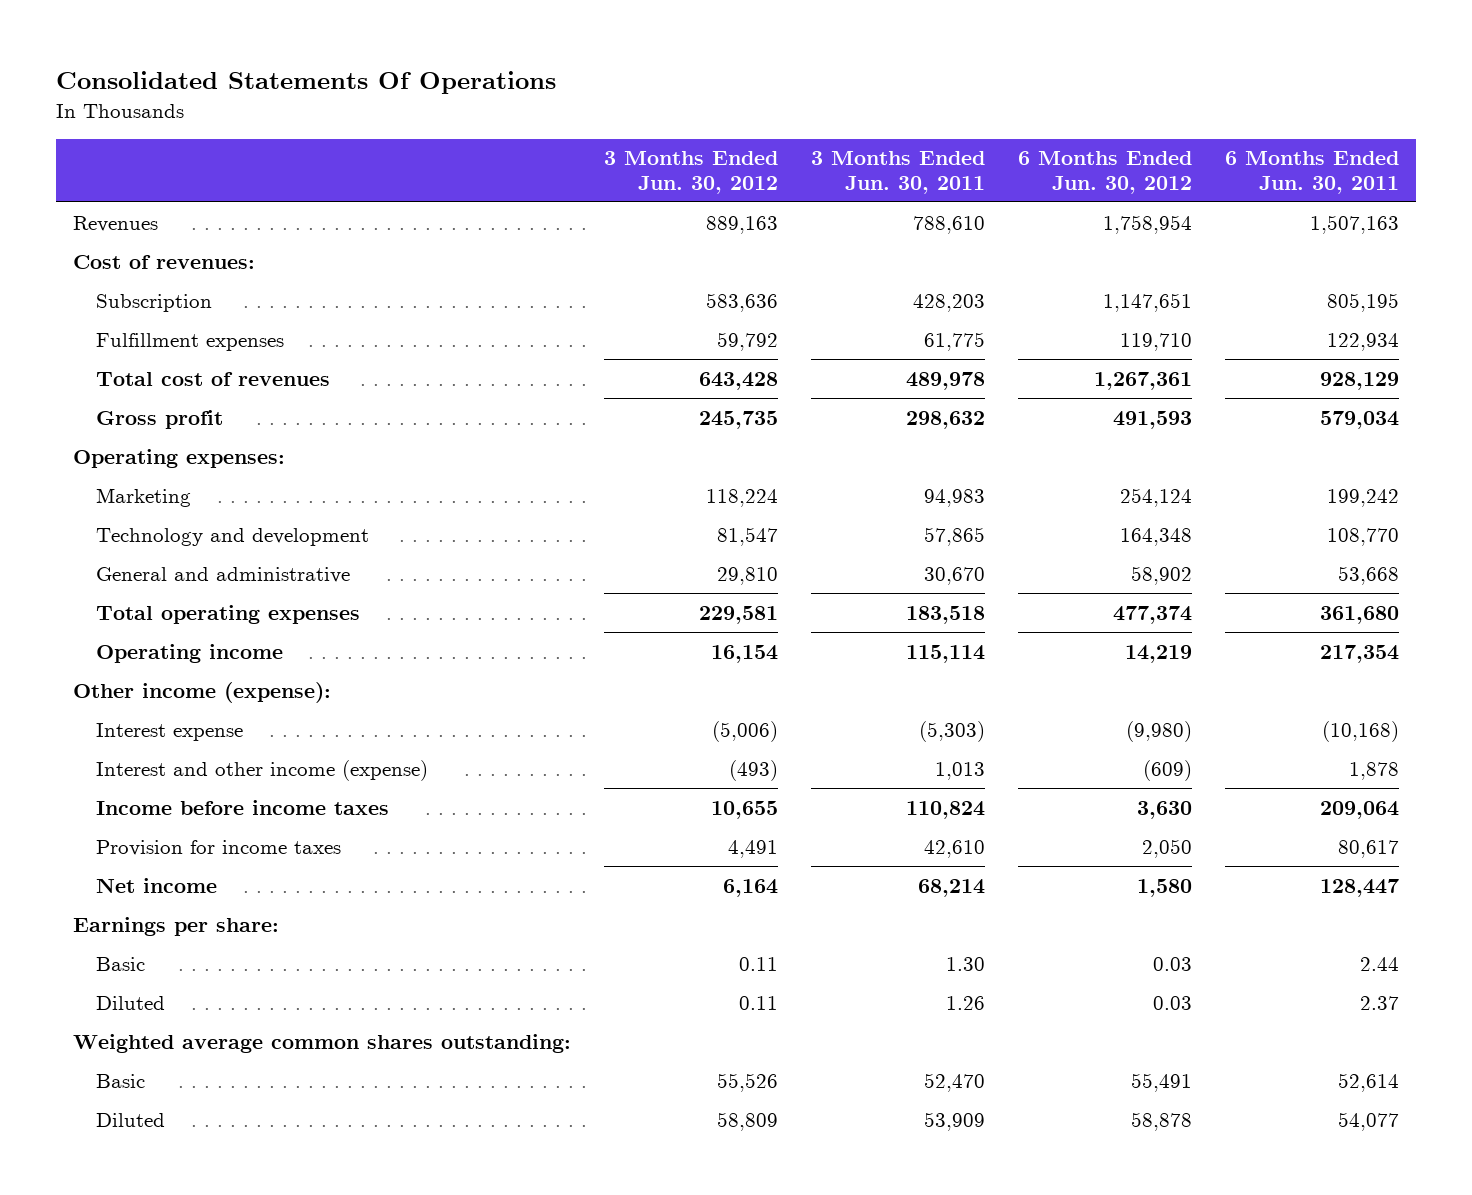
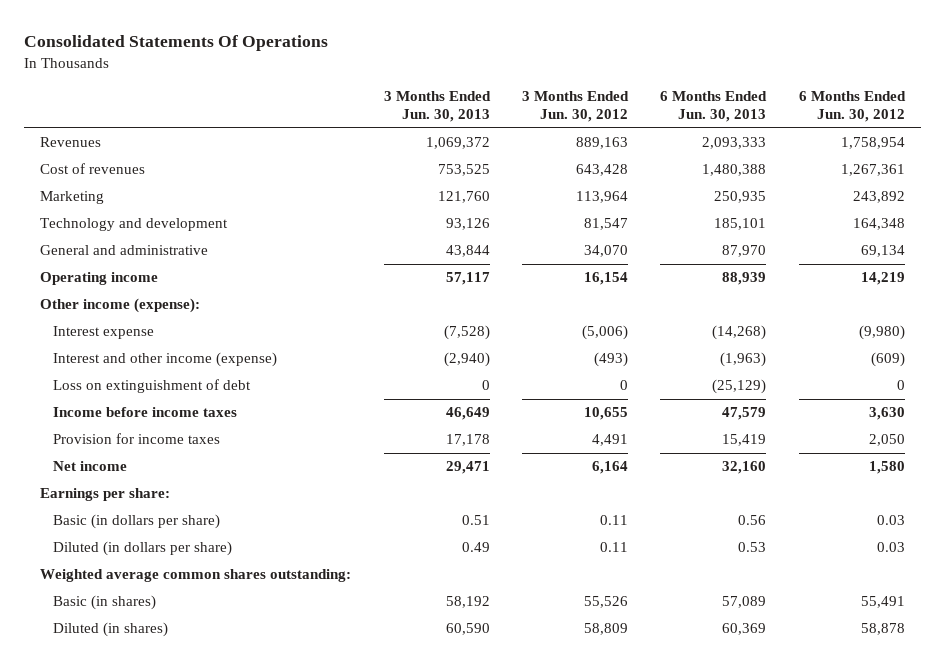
[811,151,986,194] 3 Months Ended Jun. 30, 2011 -> none
[1225,151,1400,194] 6 Months Ended Jun. 30, 2011 -> none
none -> [383,90,491,123] 3 Months Ended Jun. 30, 2013
none -> [660,90,768,123] 6 Months Ended Jun. 30, 2013
[72,254,255,269] Cost of revenues: -> none
[95,293,212,312] Subscription -> none
[95,332,284,351] Fulfillment expenses -> none
[95,409,223,429] Gross profit -> none
[72,448,285,468] Operating expenses: -> none
[95,371,330,386] Total cost of revenues -> [40,163,146,175] Cost of revenues
[705,488,778,507] 118,224 -> [575,191,628,204] 113,964
[1120,487,1193,507] 254,124 -> [852,191,905,204] 243,892
[95,604,360,624] Total operating expenses -> none
[716,566,778,585] 29,810 -> [583,245,628,258] 34,070
[1131,565,1193,585] 58,902 -> [860,245,905,258] 69,134
none -> [52,379,251,394] Loss on extinguishment of debt
[95,956,145,971] Basic -> [52,514,220,530] Basic (in dollars per share)
[95,995,165,1010] Diluted -> [52,541,232,557] Diluted (in dollars per share)
[95,1073,145,1088] Basic -> [52,595,156,611] Basic (in shares)
[95,1112,165,1127] Diluted -> [52,622,168,638] Diluted (in shares)

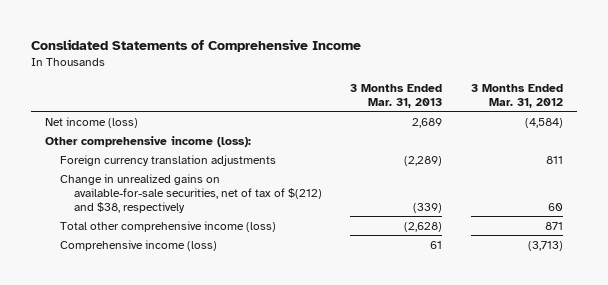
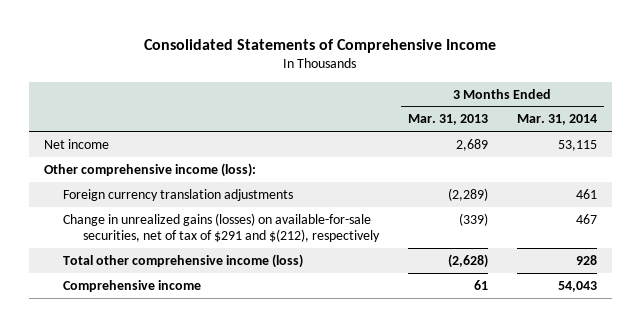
[31,38,362,52] Conslidated Statements of Comprehensive Income -> [144,39,497,54] Consolidated Statements of Comprehensive Income
[470,83,563,108] 3 Months Ended Mar. 31, 2012 -> none
none -> [516,114,597,126] Mar. 31, 2014
[45,116,139,128] Net income (loss) -> [43,138,109,149] Net income
[59,173,322,213] Change in unrealized gains on available-for-sale securities, net of tax of $(212) and $38, respectively -> [63,212,380,243] Change in unrealized gains (losses) on available-for-sale securities, net of tax of $291 and $(212), respectively
[59,239,217,251] Comprehensive income (loss) -> [63,279,202,292] Comprehensive income

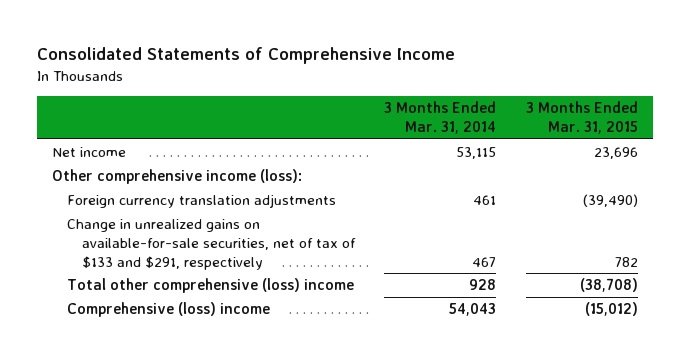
[407,114,488,126] Mar. 31, 2013 -> none
none -> [526,101,639,134] 3 Months Ended Mar. 31, 2015
[63,212,380,243] Change in unrealized gains (losses) on available-for-sale securities, net of tax of $291 and $(212), respectively -> [66,219,356,270] Change in unrealized gains on available-for-sale securities, net of tax of $133 and $291, respectively
[63,253,304,268] Total other comprehensive income (loss) -> [66,278,354,294] Total other comprehensive (loss) income
[63,279,202,292] Comprehensive income -> [66,302,270,318] Comprehensive (loss) income

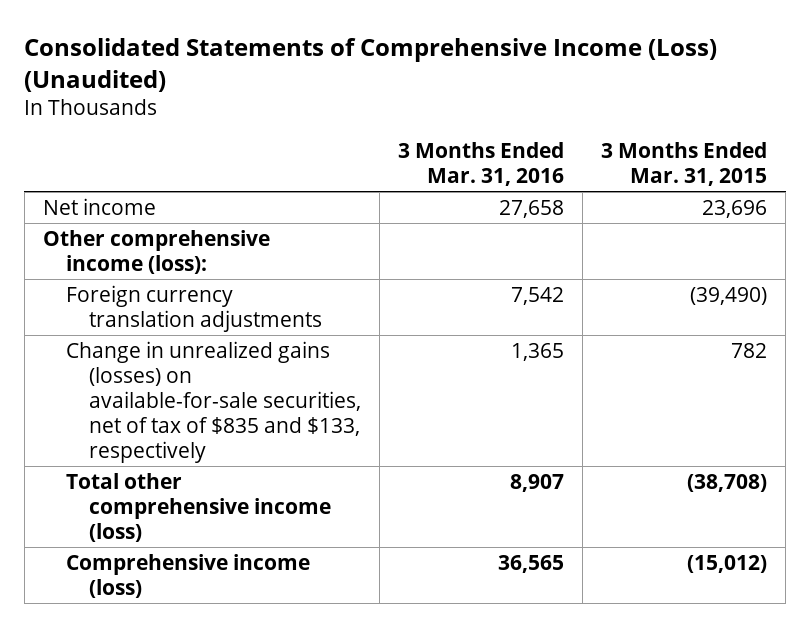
[36,47,455,65] Consolidated Statements of Comprehensive Income -> [24,38,718,92] Consolidated Statements of Comprehensive Income (Loss) (Unaudited)
[384,101,497,134] 3 Months Ended Mar. 31, 2014 -> none
none -> [398,141,565,187] 3 Months Ended Mar. 31, 2016
[66,219,356,270] Change in unrealized gains on available-for-sale securities, net of tax of $133 and $291, respectively -> [66,340,362,463] Change in unrealized gains (losses) on available-for-sale securities, net of tax of $835 and $133, respectively
[66,278,354,294] Total other comprehensive (loss) income -> [66,472,332,542] Total other comprehensive income (loss)
[66,302,270,318] Comprehensive (loss) income -> [66,553,311,598] Comprehensive income (loss)

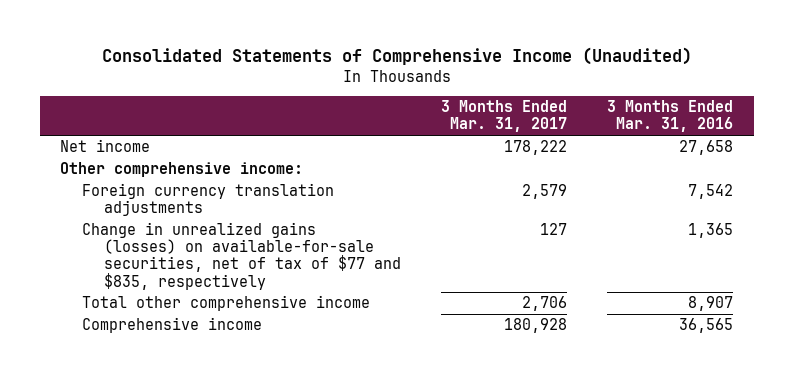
[24,38,718,92] Consolidated Statements of Comprehensive Income (Loss) (Unaudited) -> [101,47,692,66] Consolidated Statements of Comprehensive Income (Unaudited)
[601,141,768,187] 3 Months Ended Mar. 31, 2015 -> none
none -> [441,100,568,133] 3 Months Ended Mar. 31, 2017
[42,229,270,274] Other comprehensive income (loss): -> [60,162,304,178] Other comprehensive income:
[66,340,362,463] Change in unrealized gains (losses) on available-for-sale securities, net of tax of $835 and $133, respectively -> [82,222,401,290] Change in unrealized gains (losses) on available-for-sale securities, net of tax of $77 and $835, respectively
[66,472,332,542] Total other comprehensive income (loss) -> [82,295,371,312] Total other comprehensive income
[66,553,311,598] Comprehensive income (loss) -> [82,317,263,334] Comprehensive income

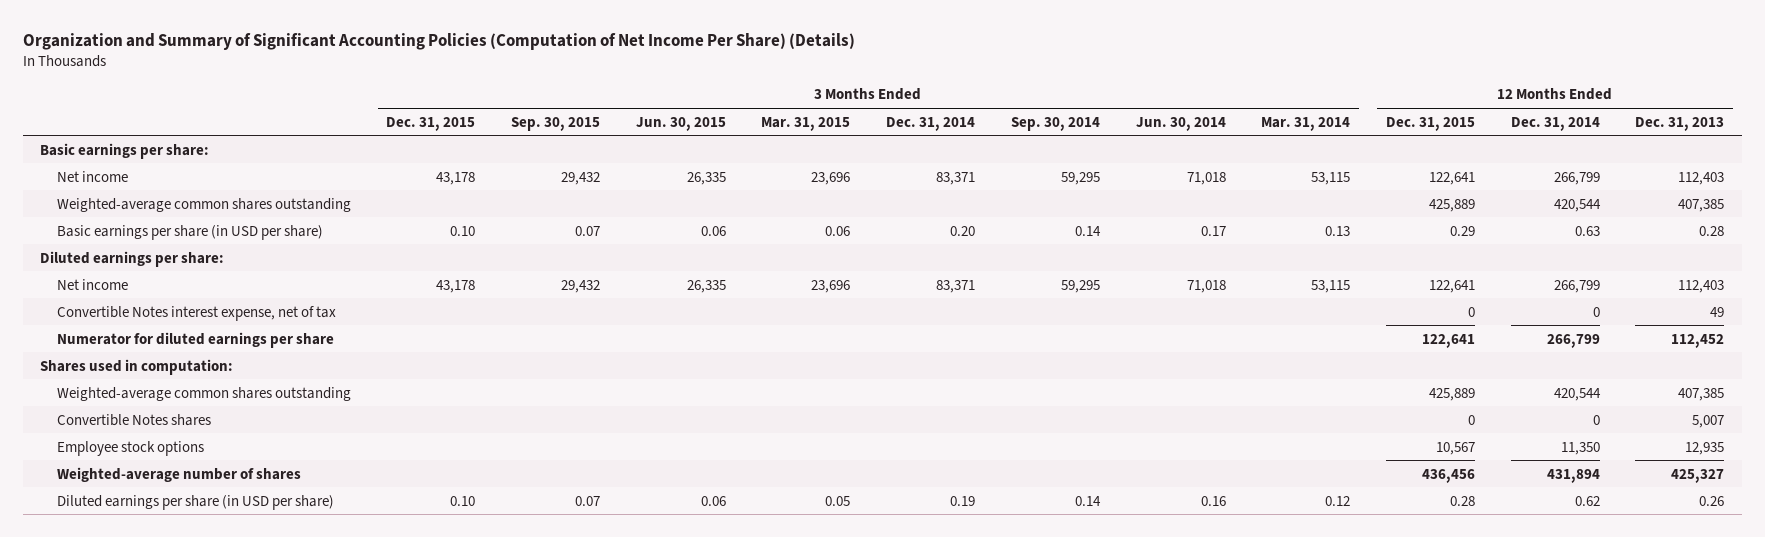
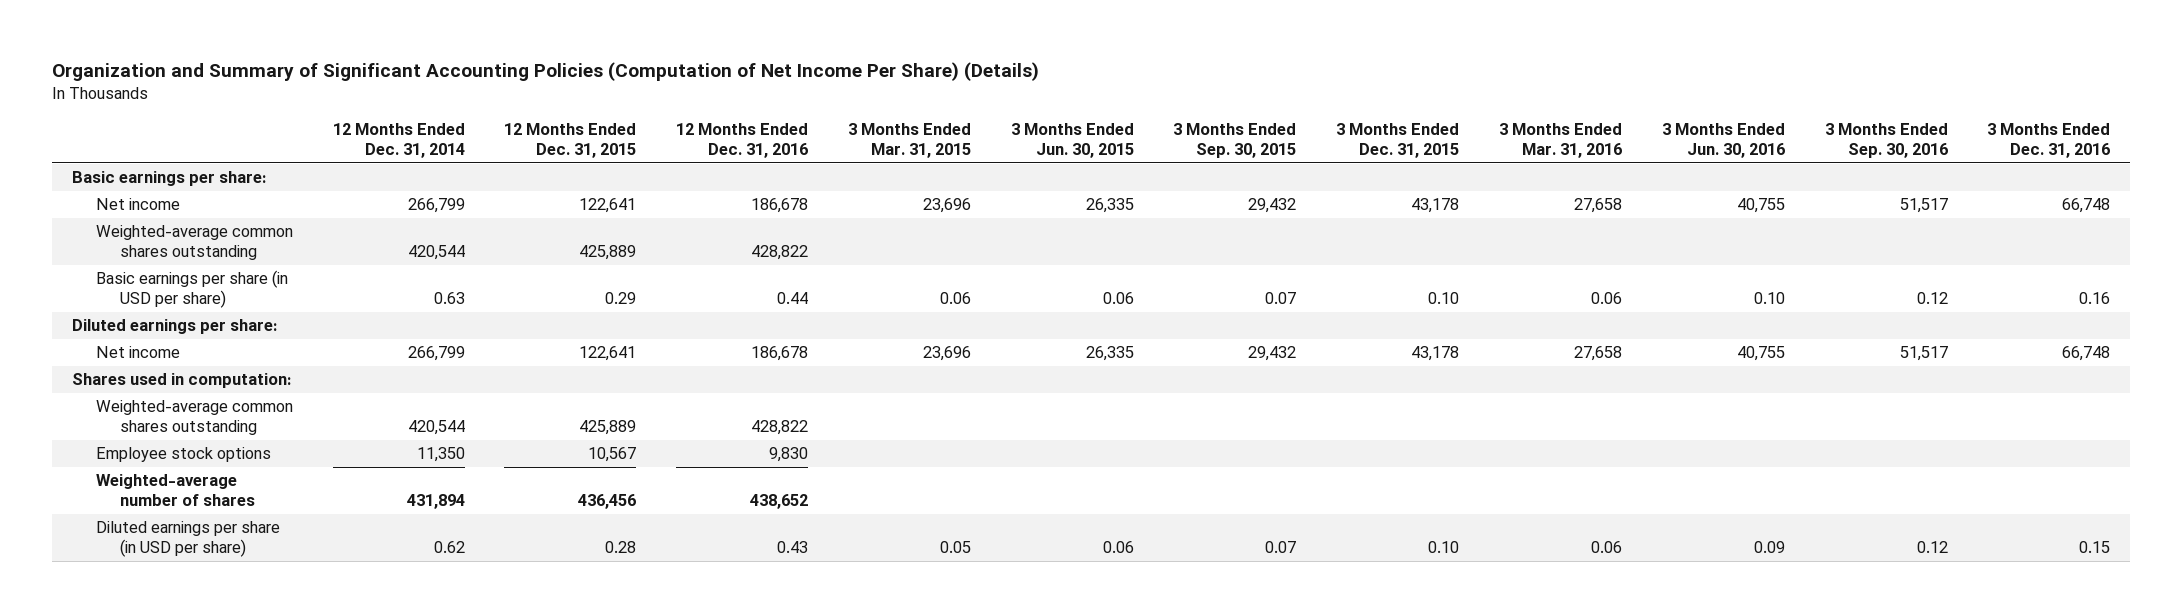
[886,116,976,131] Dec. 31, 2014 -> none
[1010,116,1100,131] Sep. 30, 2014 -> none
[1135,116,1226,131] Jun. 30, 2014 -> none
[1261,116,1351,131] Mar. 31, 2014 -> none
[1635,116,1725,131] Dec. 31, 2013 -> none
none -> [676,123,809,159] 12 Months Ended Dec. 31, 2016
none -> [1499,123,1623,159] 3 Months Ended Mar. 31, 2016
none -> [1661,123,1785,159] 3 Months Ended Jun. 30, 2016
none -> [1824,123,1948,159] 3 Months Ended Sep. 30, 2016
none -> [1987,123,2111,159] 3 Months Ended Dec. 31, 2016
[56,305,336,321] Convertible Notes interest expense, net of tax -> none
[56,331,334,348] Numerator for diluted earnings per share -> none
[56,413,211,426] Convertible Notes shares -> none

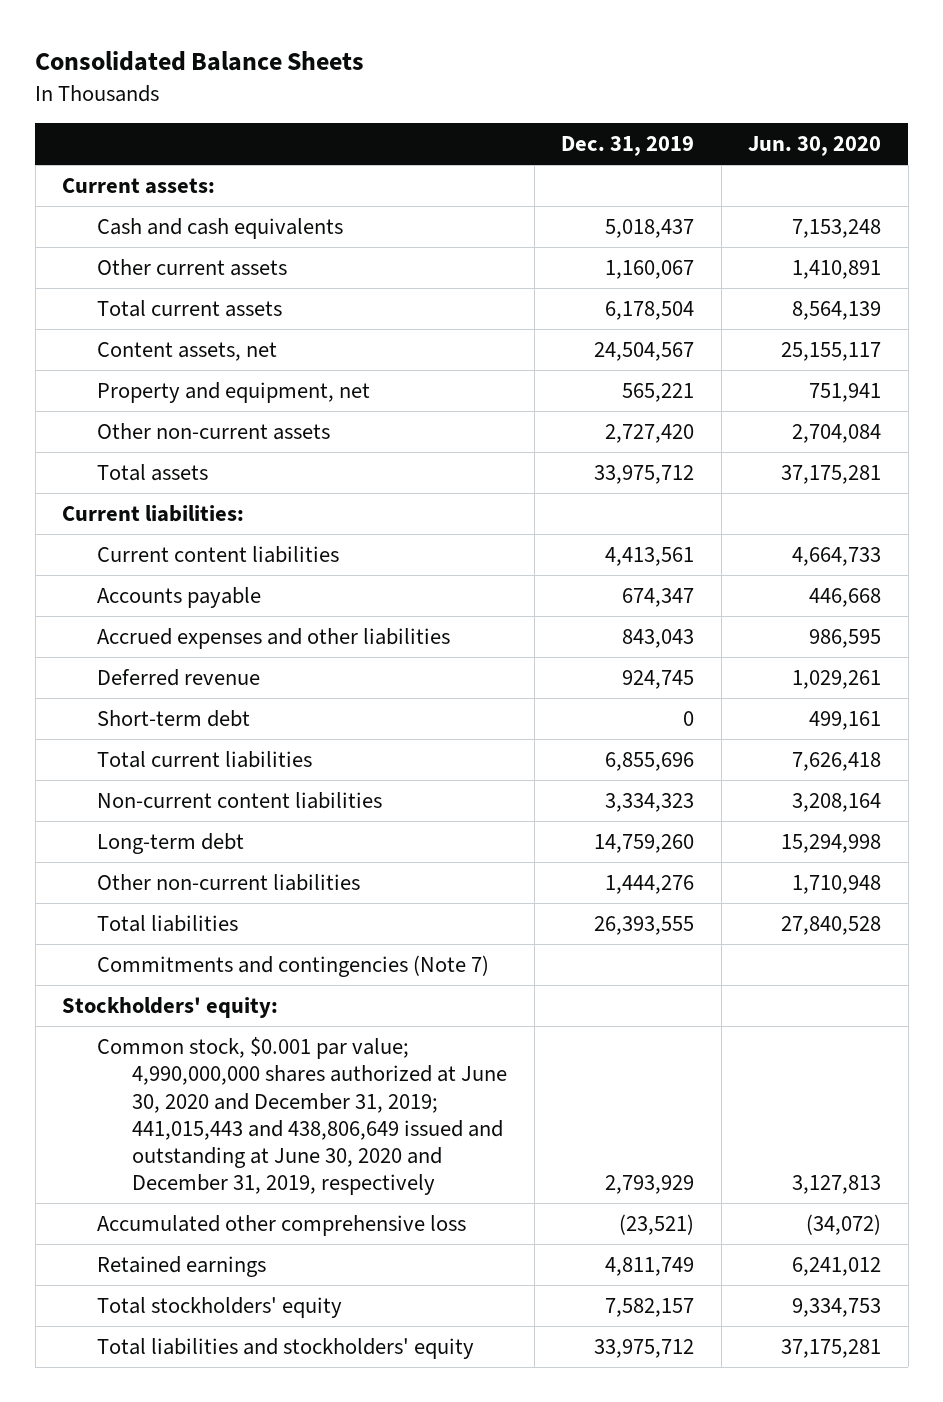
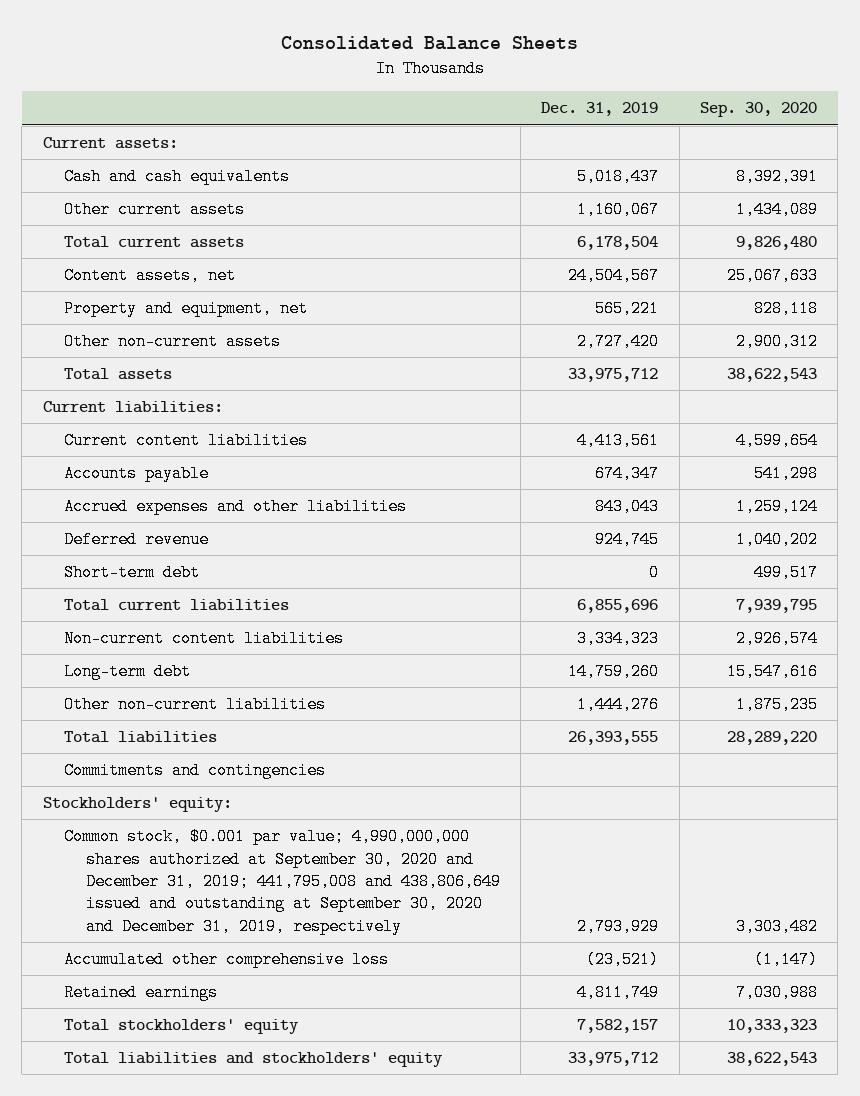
[748,136,882,157] Jun. 30, 2020 -> none
none -> [700,102,818,118] Sep. 30, 2020
[97,954,490,977] Commitments and contingencies (Note 7) -> [64,762,327,780] Commitments and contingencies
[97,1036,508,1196] Common stock, $0.001 par value; 4,990,000,000 shares authorized at June 30, 2020 and December 31, 2019; 441,015,443 and 438,806,649 issued and outstanding at June 30, 2020 and December 31, 2019, respectively -> [64,828,501,935] Common stock, $0.001 par value; 4,990,000,000 shares authorized at September 30, 2020 and December 31, 2019; 441,795,008 and 438,806,649 issued and outstanding at September 30, 2020 and December 31, 2019, respectively

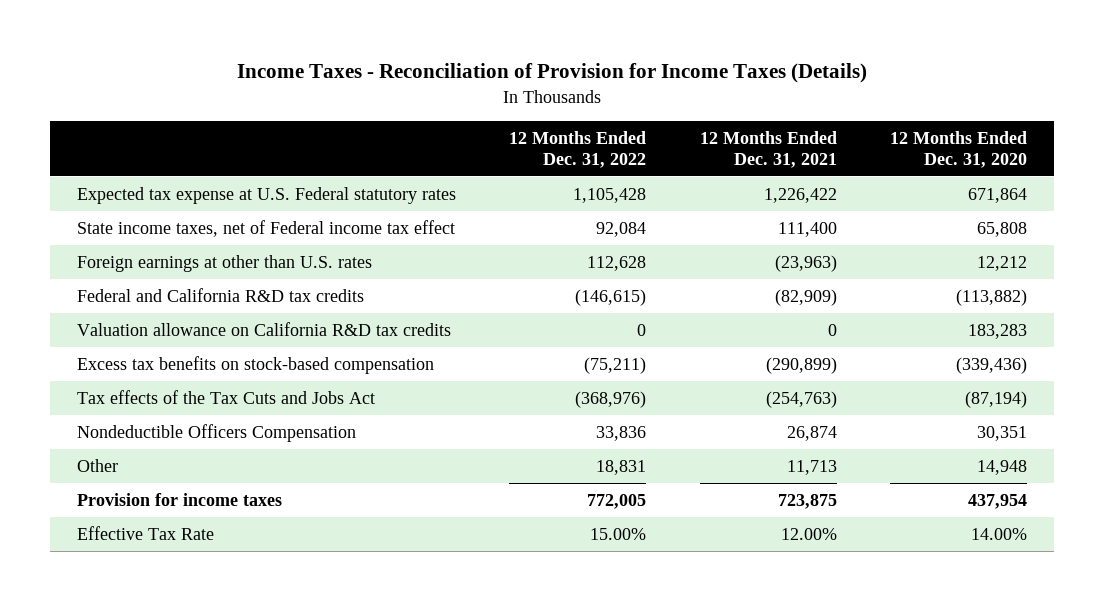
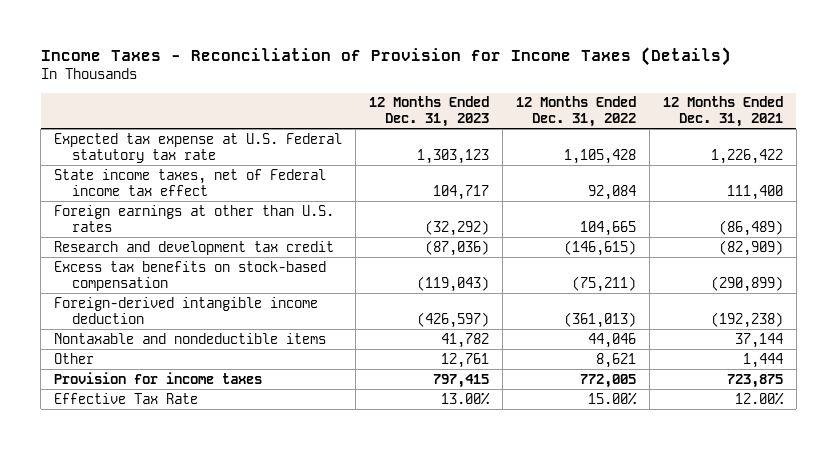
[890,130,1028,169] 12 Months Ended Dec. 31, 2020 -> none
none -> [368,96,489,128] 12 Months Ended Dec. 31, 2023
[76,186,456,204] Expected tax expense at U.S. Federal statutory rates -> [53,132,342,163] Expected tax expense at U.S. Federal statutory tax rate
[76,321,451,336] Valuation allowance on California R&D tax credits -> none
[587,255,647,271] 112,628 -> [579,220,636,236] 104,665
[774,254,837,272] (23,963) -> [718,219,783,236] (86,489)
[76,287,364,302] Federal and California R&D tax credits -> [53,240,334,255] Research and development tax credit
[76,389,375,404] Tax effects of the Tax Cuts and Jobs Act -> none
[76,423,356,442] Nondeductible Officers Compensation -> none
none -> [53,296,318,324] Foreign-derived intangible income deduction
none -> [53,332,326,344] Nontaxable and nondeductible items
[596,459,647,475] 18,831 -> [595,352,636,368] 8,621
[786,459,837,475] 11,713 -> [742,352,783,368] 1,444

